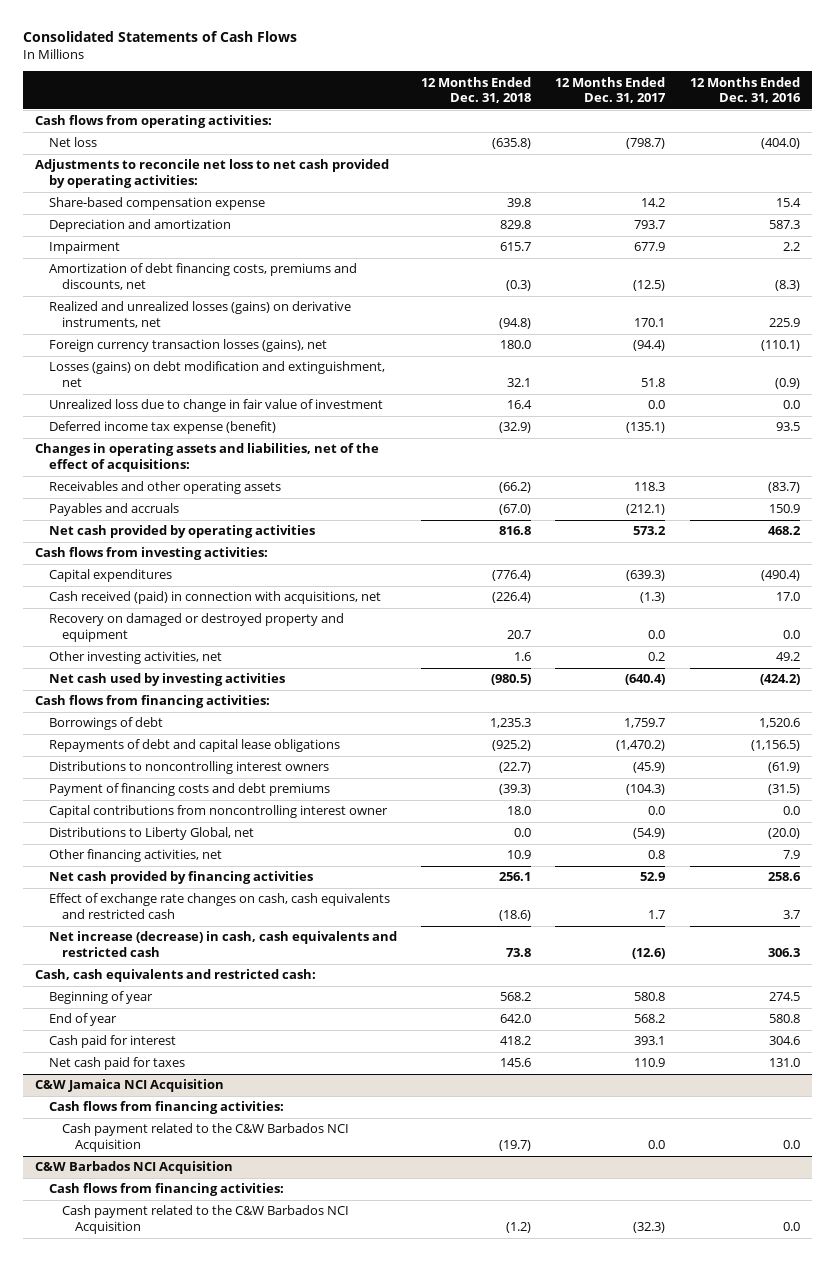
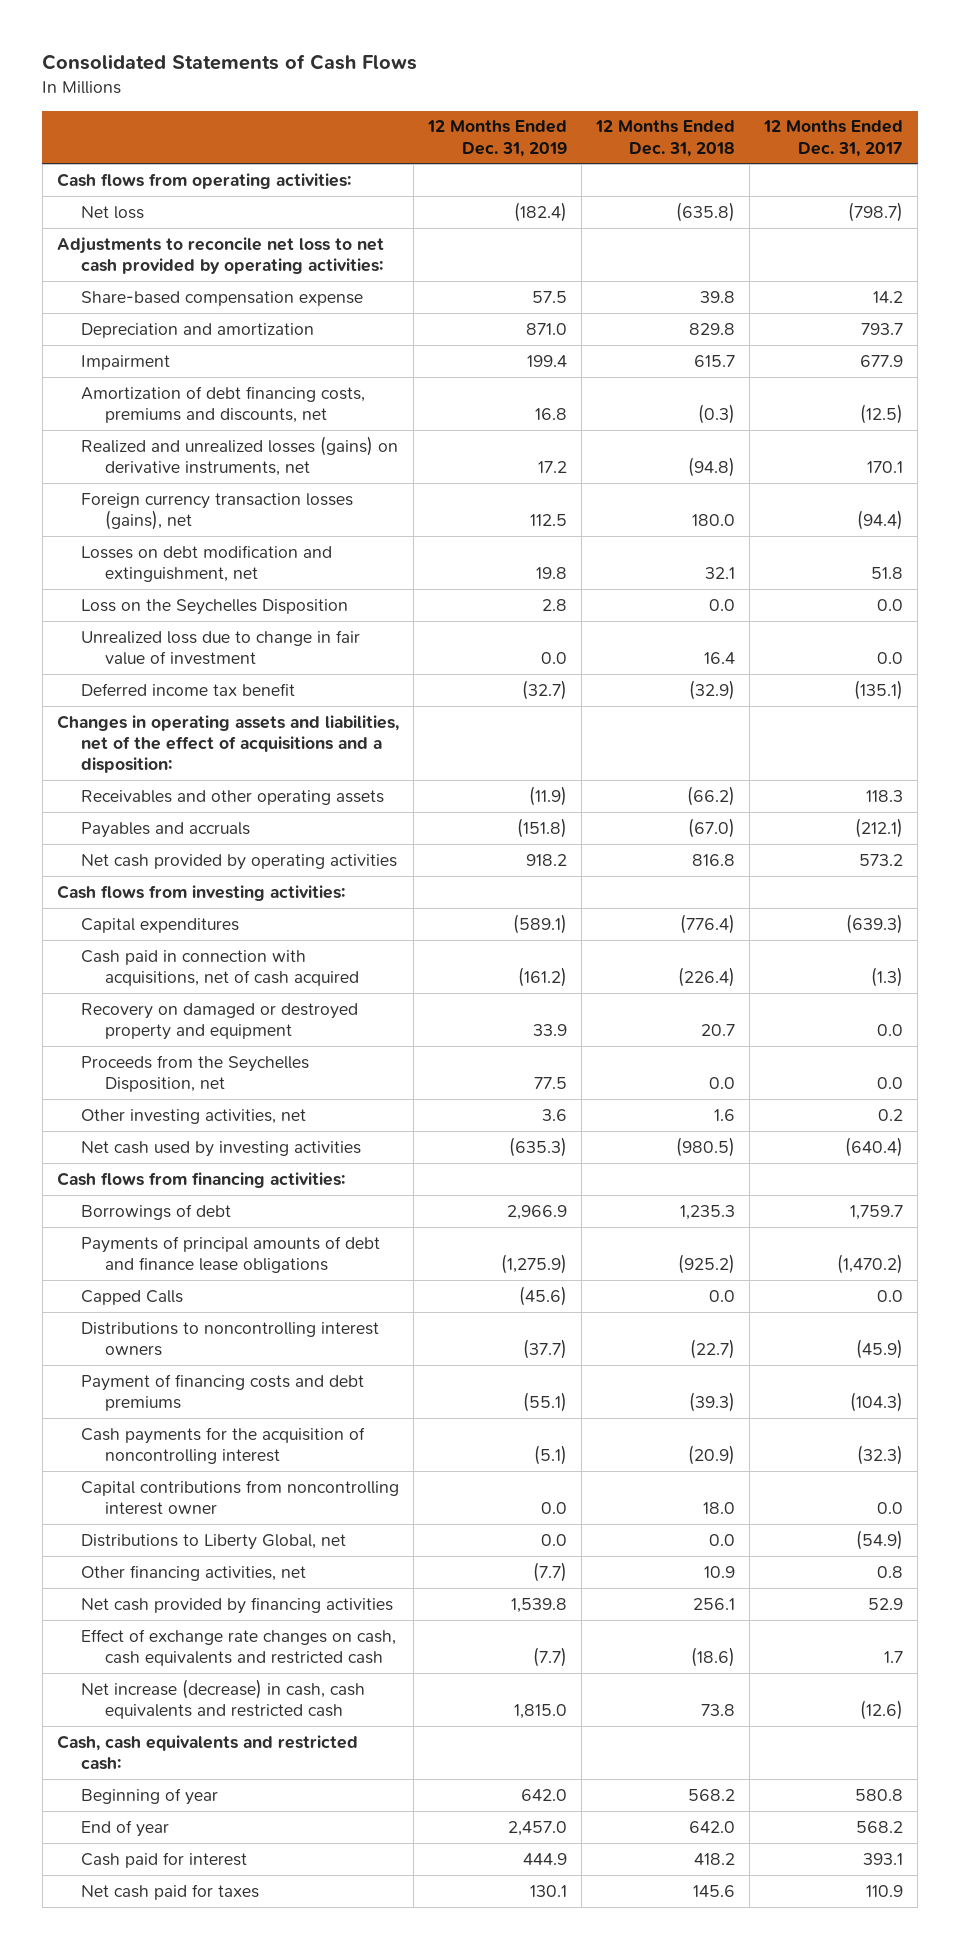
[689,76,801,104] 12 Months Ended Dec. 31, 2016 -> none
none -> [426,120,567,157] 12 Months Ended Dec. 31, 2019
[48,361,385,388] Losses (gains) on debt modification and extinguishment, net -> [80,544,332,582] Losses on debt modification and extinguishment, net
none -> [80,598,348,615] Loss on the Seychelles Disposition
[48,421,276,435] Deferred income tax expense (benefit) -> [80,682,295,696] Deferred income tax benefit
[35,443,380,473] Changes in operating assets and liabilities, net of the effect of acquisitions: -> [56,714,399,774] Changes in operating assets and liabilities, net of the effect of acquisitions and a disposition:
[48,591,381,605] Cash received (paid) in connection with acquisitions, net -> [80,949,359,986] Cash paid in connection with acquisitions, net of cash acquired
none -> [80,1054,309,1092] Proceeds from the Seychelles Disposition, net
[48,739,340,753] Repayments of debt and capital lease obligations -> [80,1235,380,1273] Payments of principal amounts of debt and finance lease obligations
none -> [80,1289,183,1305] Capped Calls
none -> [80,1426,365,1464] Cash payments for the acquisition of noncontrolling interest
[35,1079,225,1093] C&W Jamaica NCI Acquisition -> none
[48,1101,284,1115] Cash flows from financing activities: -> none
[61,1123,349,1153] Cash payment related to the C&W Barbados NCI Acquisition -> none
[35,1161,234,1175] C&W Barbados NCI Acquisition -> none
[48,1183,284,1197] Cash flows from financing activities: -> none
[61,1205,349,1235] Cash payment related to the C&W Barbados NCI Acquisition -> none

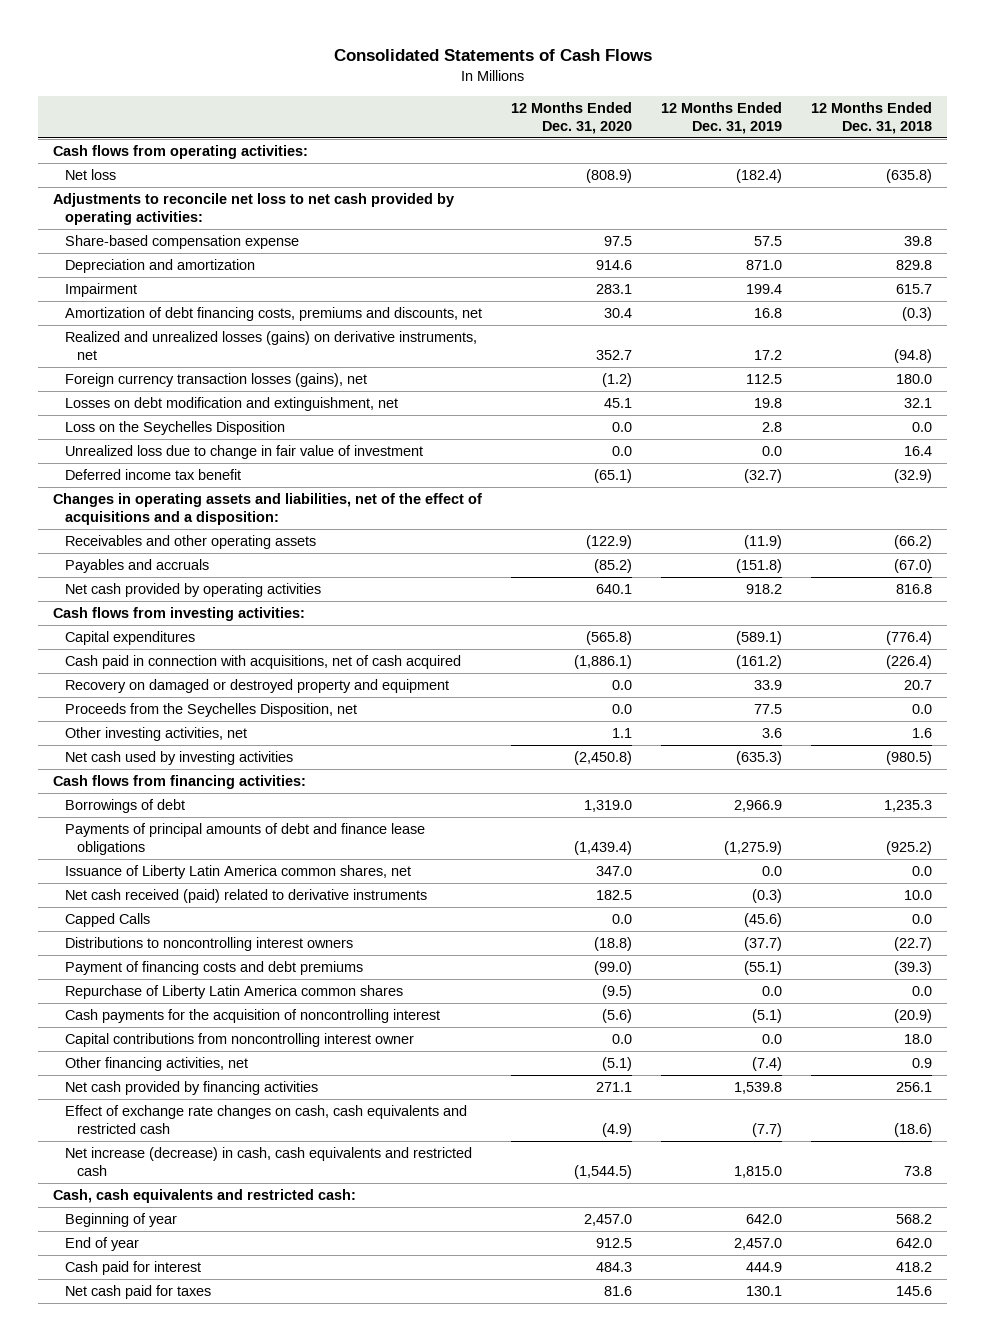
[763,120,904,157] 12 Months Ended Dec. 31, 2017 -> none
none -> [511,101,633,135] 12 Months Ended Dec. 31, 2020
none -> [64,864,411,879] Issuance of Liberty Latin America common shares, net
none -> [64,888,427,903] Net cash received (paid) related to derivative instruments
none -> [64,984,403,999] Repurchase of Liberty Latin America common shares
[80,1533,346,1550] Distributions to Liberty Global, net -> none
[532,1561,567,1582] (7.7) -> [752,1056,783,1071] (7.4)
[703,1565,735,1578] 10.9 -> [912,1057,933,1068] 0.9

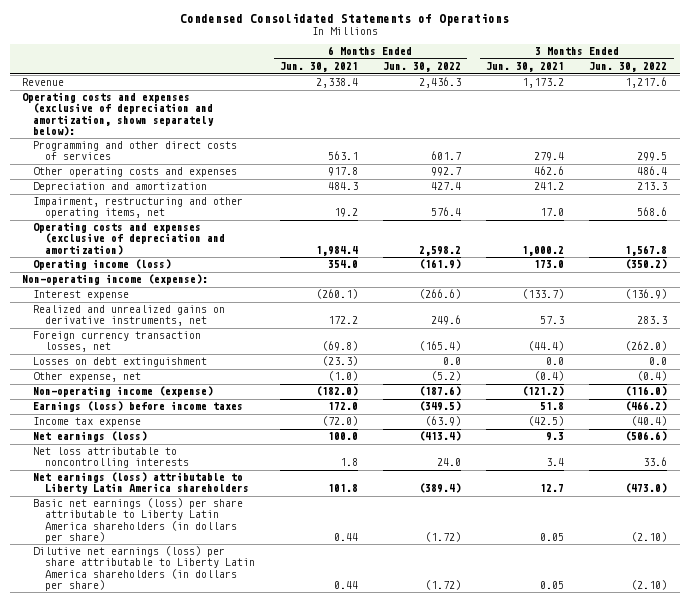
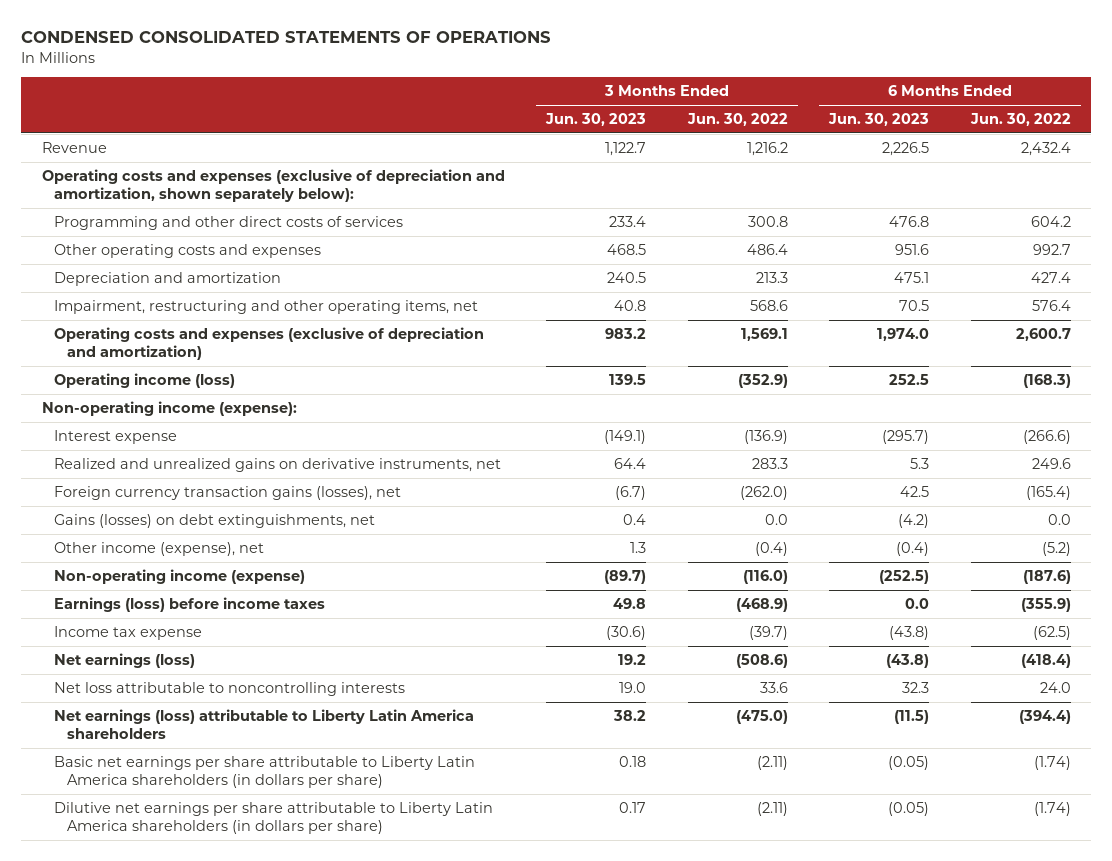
[179,13,509,27] Condensed Consolidated Statements of Operations -> [21,31,552,44] CONDENSED CONSOLIDATED STATEMENTS OF OPERATIONS
[279,62,358,73] Jun. 30, 2021 -> none
[486,62,565,73] Jun. 30, 2021 -> none
none -> [545,112,647,126] Jun. 30, 2023
none -> [828,112,930,126] Jun. 30, 2023
[419,77,462,89] 2,436.3 -> [1020,141,1071,156] 2,432.4
[625,77,668,89] 1,217.6 -> [746,141,788,156] 1,216.2
[431,151,462,161] 601.7 -> [1030,215,1071,227] 604.2
[637,152,668,162] 299.5 -> [747,215,788,227] 300.8
[419,245,462,256] 2,598.2 -> [1015,327,1071,341] 2,600.7
[625,244,668,256] 1,567.8 -> [740,327,788,341] 1,569.1
[419,259,462,270] (161.9) -> [1022,373,1071,388] (168.3)
[625,259,668,270] (350.2) -> [737,373,788,388] (352.9)
[33,331,202,353] Foreign currency transaction losses, net -> [54,485,402,500] Foreign currency transaction gains (losses), net
[33,357,208,368] Losses on debt extinguishment -> [54,513,376,528] Gains (losses) on debt extinguishments, net
[33,372,142,383] Other expense, net -> [54,541,265,556] Other income (expense), net
[419,401,462,412] (349.5) -> [1020,597,1071,612] (355.9)
[625,401,668,412] (466.2) -> [735,597,788,612] (468.9)
[425,416,462,427] (63.9) -> [1032,625,1071,640] (62.5)
[631,416,668,427] (40.4) -> [748,625,788,640] (39.7)
[419,431,462,442] (413.4) -> [1020,653,1071,668] (418.4)
[625,431,668,442] (506.6) -> [735,653,788,668] (508.6)
[419,483,462,494] (389.4) -> [1018,709,1071,724] (394.4)
[625,483,668,494] (473.0) -> [735,709,788,724] (475.0)
[33,498,244,543] Basic net earnings (loss) per share attributable to Liberty Latin America shareholders (in dollars per share) -> [54,755,476,788] Basic net earnings per share attributable to Liberty Latin America shareholders (in dollars per share)
[425,531,462,542] (1.72) -> [1033,755,1071,770] (1.74)
[631,531,668,542] (2.10) -> [756,755,788,770] (2.11)
[33,546,255,591] Dilutive net earnings (loss) per share attributable to Liberty Latin America shareholders (in dollars per share) -> [54,801,494,834] Dilutive net earnings per share attributable to Liberty Latin America shareholders (in dollars per share)
[425,579,462,590] (1.72) -> [1033,801,1071,816] (1.74)
[631,579,668,590] (2.10) -> [756,801,788,816] (2.11)

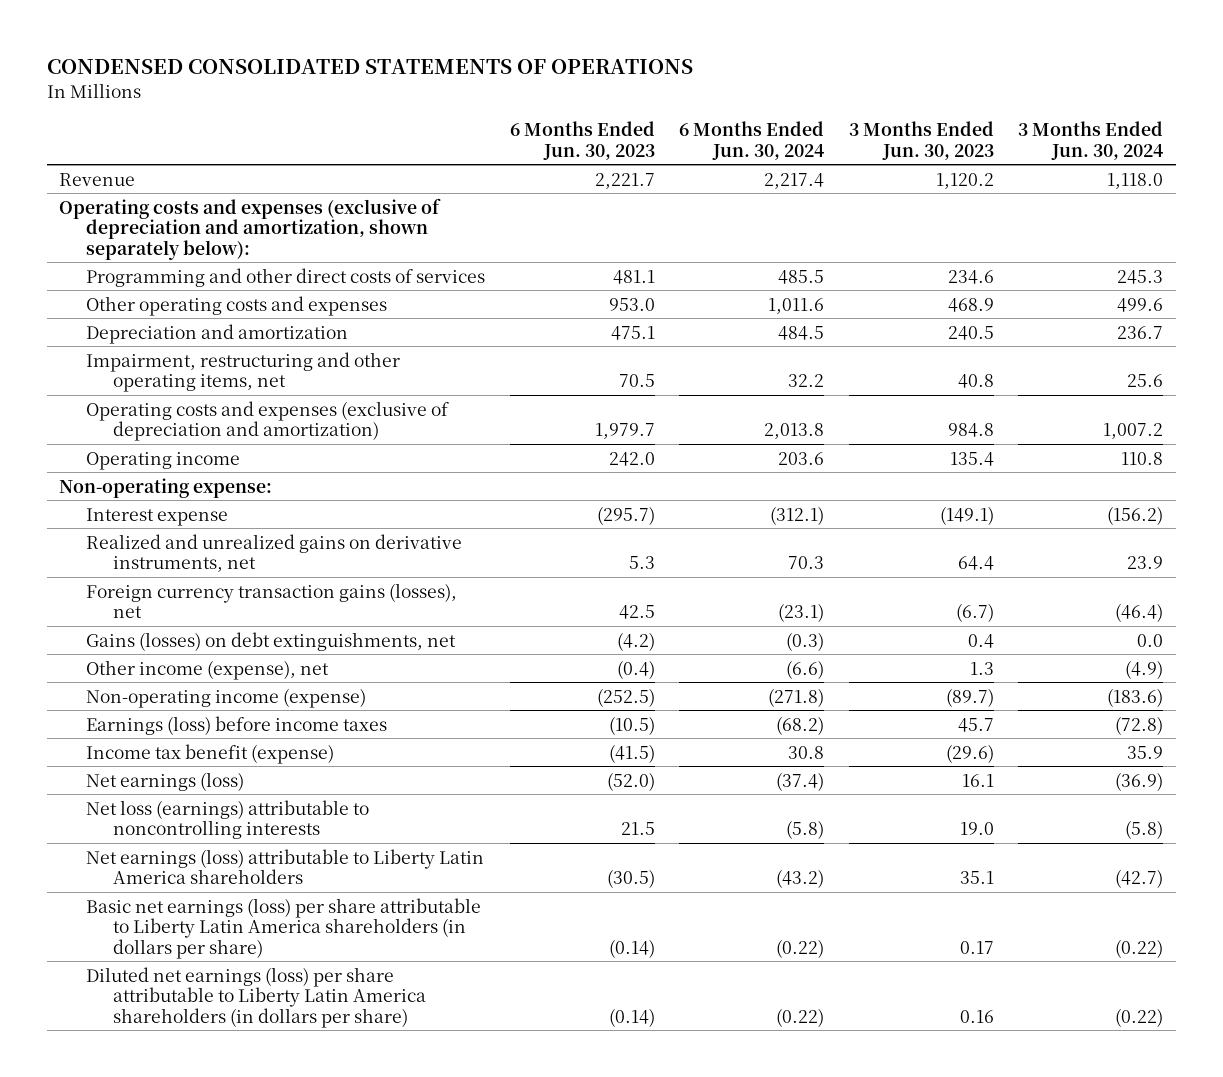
[686,112,788,126] Jun. 30, 2022 -> none
[969,112,1071,126] Jun. 30, 2022 -> none
none -> [679,121,825,160] 6 Months Ended Jun. 30, 2024
none -> [1018,121,1164,160] 3 Months Ended Jun. 30, 2024
[605,141,647,156] 1,122.7 -> [935,172,994,189] 1,120.2
[882,141,930,156] 2,226.5 -> [594,172,655,189] 2,221.7
[609,215,647,227] 233.4 -> [947,269,994,284] 234.6
[889,215,930,227] 476.8 -> [612,269,655,284] 481.1
[607,243,647,255] 468.5 -> [947,297,994,312] 468.9
[895,243,930,255] 951.6 -> [608,297,655,311] 953.0
[605,327,647,339] 983.2 -> [947,423,994,438] 984.8
[877,327,930,341] 1,974.0 -> [594,423,655,440] 1,979.7
[54,372,236,388] Operating income (loss) -> [86,451,241,470] Operating income
[609,373,647,385] 139.5 -> [949,451,994,466] 135.4
[889,373,930,385] 252.5 -> [608,451,655,466] 242.0
[41,400,297,416] Non-operating income (expense): -> [59,477,273,498] Non-operating expense:
[613,597,647,609] 49.8 -> [957,717,994,732] 45.7
[905,597,930,609] 0.0 -> [608,715,655,735] (10.5)
[54,625,203,640] Income tax expense -> [86,743,335,764] Income tax benefit (expense)
[606,625,647,640] (30.6) -> [945,743,994,763] (29.6)
[889,625,930,640] (43.8) -> [608,743,655,763] (41.5)
[618,653,647,665] 19.2 -> [961,773,994,787] 16.1
[886,653,930,668] (43.8) -> [606,771,655,791] (52.0)
[54,681,406,696] Net loss attributable to noncontrolling interests -> [86,799,370,840] Net loss (earnings) attributable to noncontrolling interests
[902,681,930,693] 32.3 -> [620,822,655,836] 21.5
[613,709,647,721] 38.2 -> [959,871,994,885] 35.1
[894,709,930,724] (11.5) -> [606,869,655,889] (30.5)
[54,755,476,788] Basic net earnings per share attributable to Liberty Latin America shareholders (in dollars per share) -> [86,897,482,959] Basic net earnings (loss) per share attributable to Liberty Latin America shareholders (in dollars per share)
[619,755,647,767] 0.18 -> [959,940,994,954] 0.17
[888,755,930,770] (0.05) -> [608,938,655,958] (0.14)
[54,801,494,834] Dilutive net earnings per share attributable to Liberty Latin America shareholders (in dollars per share) -> [86,966,427,1028] Diluted net earnings (loss) per share attributable to Liberty Latin America shareholders (in dollars per share)
[619,801,647,813] 0.17 -> [959,1009,994,1023] 0.16
[888,801,930,816] (0.05) -> [608,1007,655,1027] (0.14)

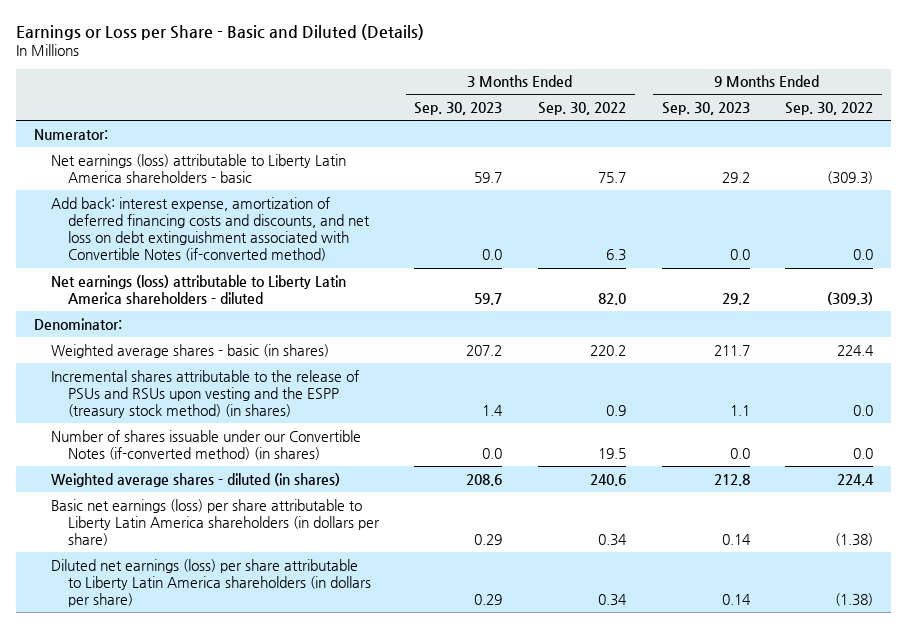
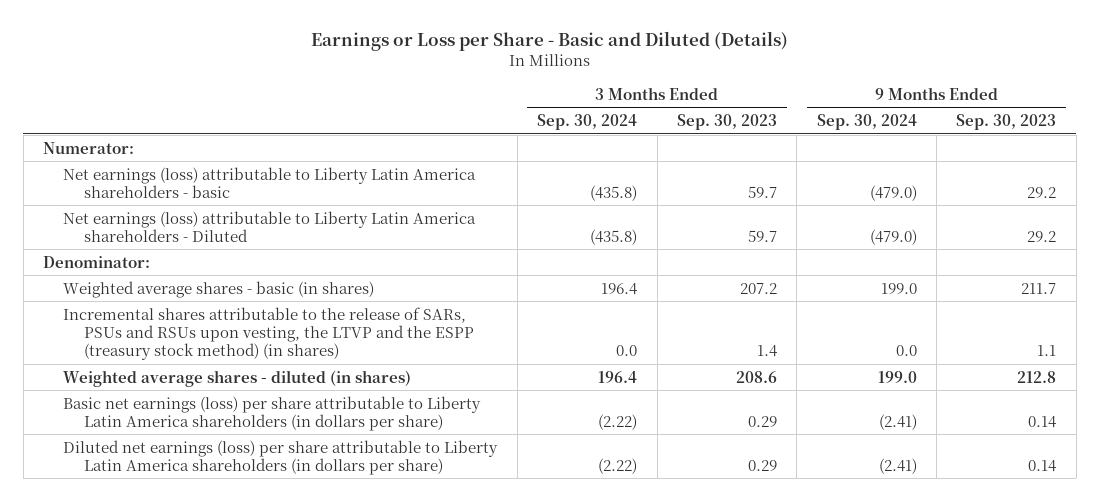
[538,102,627,116] Sep. 30, 2022 -> none
[785,102,874,116] Sep. 30, 2022 -> none
none -> [537,113,638,130] Sep. 30, 2024
none -> [816,113,917,130] Sep. 30, 2024
[50,196,370,262] Add back: interest expense, amortization of deferred financing costs and discounts, and net loss on debt extinguishment associated with Convertible Notes (if-converted method) -> none
[50,274,346,304] Net earnings (loss) attributable to Liberty Latin America shareholders - diluted -> [63,210,477,242] Net earnings (loss) attributable to Liberty Latin America shareholders - Diluted
[50,429,361,460] Number of shares issuable under our Convertible Notes (if-converted method) (in shares) -> none
[50,369,359,419] Incremental shares attributable to the release of PSUs and RSUs upon vesting and the ESPP (treasury stock method) (in shares) -> [63,306,474,360] Incremental shares attributable to the release of SARs, PSUs and RSUs upon vesting, the LTVP and the ESPP (treasury stock method) (in shares)

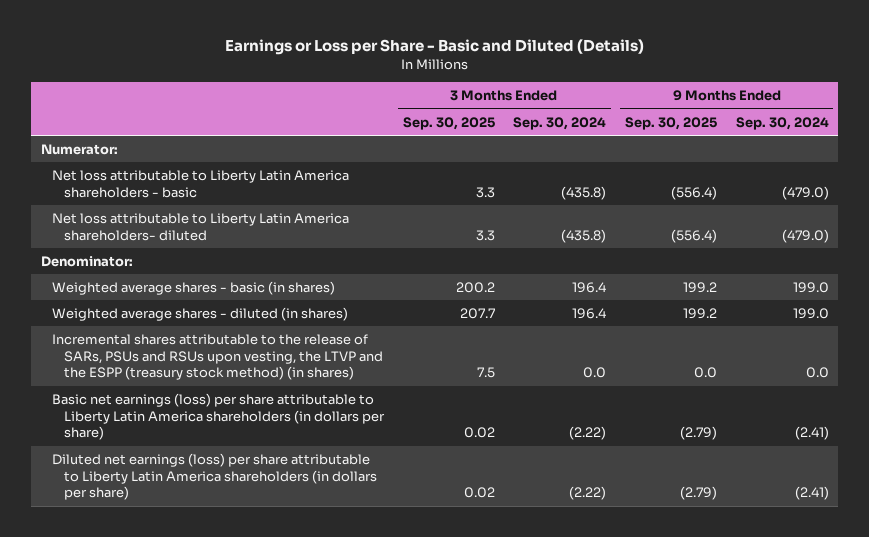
[676,113,777,130] Sep. 30, 2023 -> none
[956,113,1057,130] Sep. 30, 2023 -> none
none -> [402,116,495,130] Sep. 30, 2025
none -> [624,116,717,130] Sep. 30, 2025
[63,166,477,198] Net earnings (loss) attributable to Liberty Latin America shareholders - basic -> [52,170,350,198] Net loss attributable to Liberty Latin America shareholders - basic
[63,210,477,242] Net earnings (loss) attributable to Liberty Latin America shareholders - Diluted -> [52,213,350,241] Net loss attributable to Liberty Latin America shareholders- diluted
[63,306,474,360] Incremental shares attributable to the release of SARs, PSUs and RSUs upon vesting, the LTVP and the ESPP (treasury stock method) (in shares) -> [52,334,383,381] Incremental shares attributable to the release of SARs, PSUs and RSUs upon vesting, the LTVP and the ESPP (treasury stock method) (in shares)

